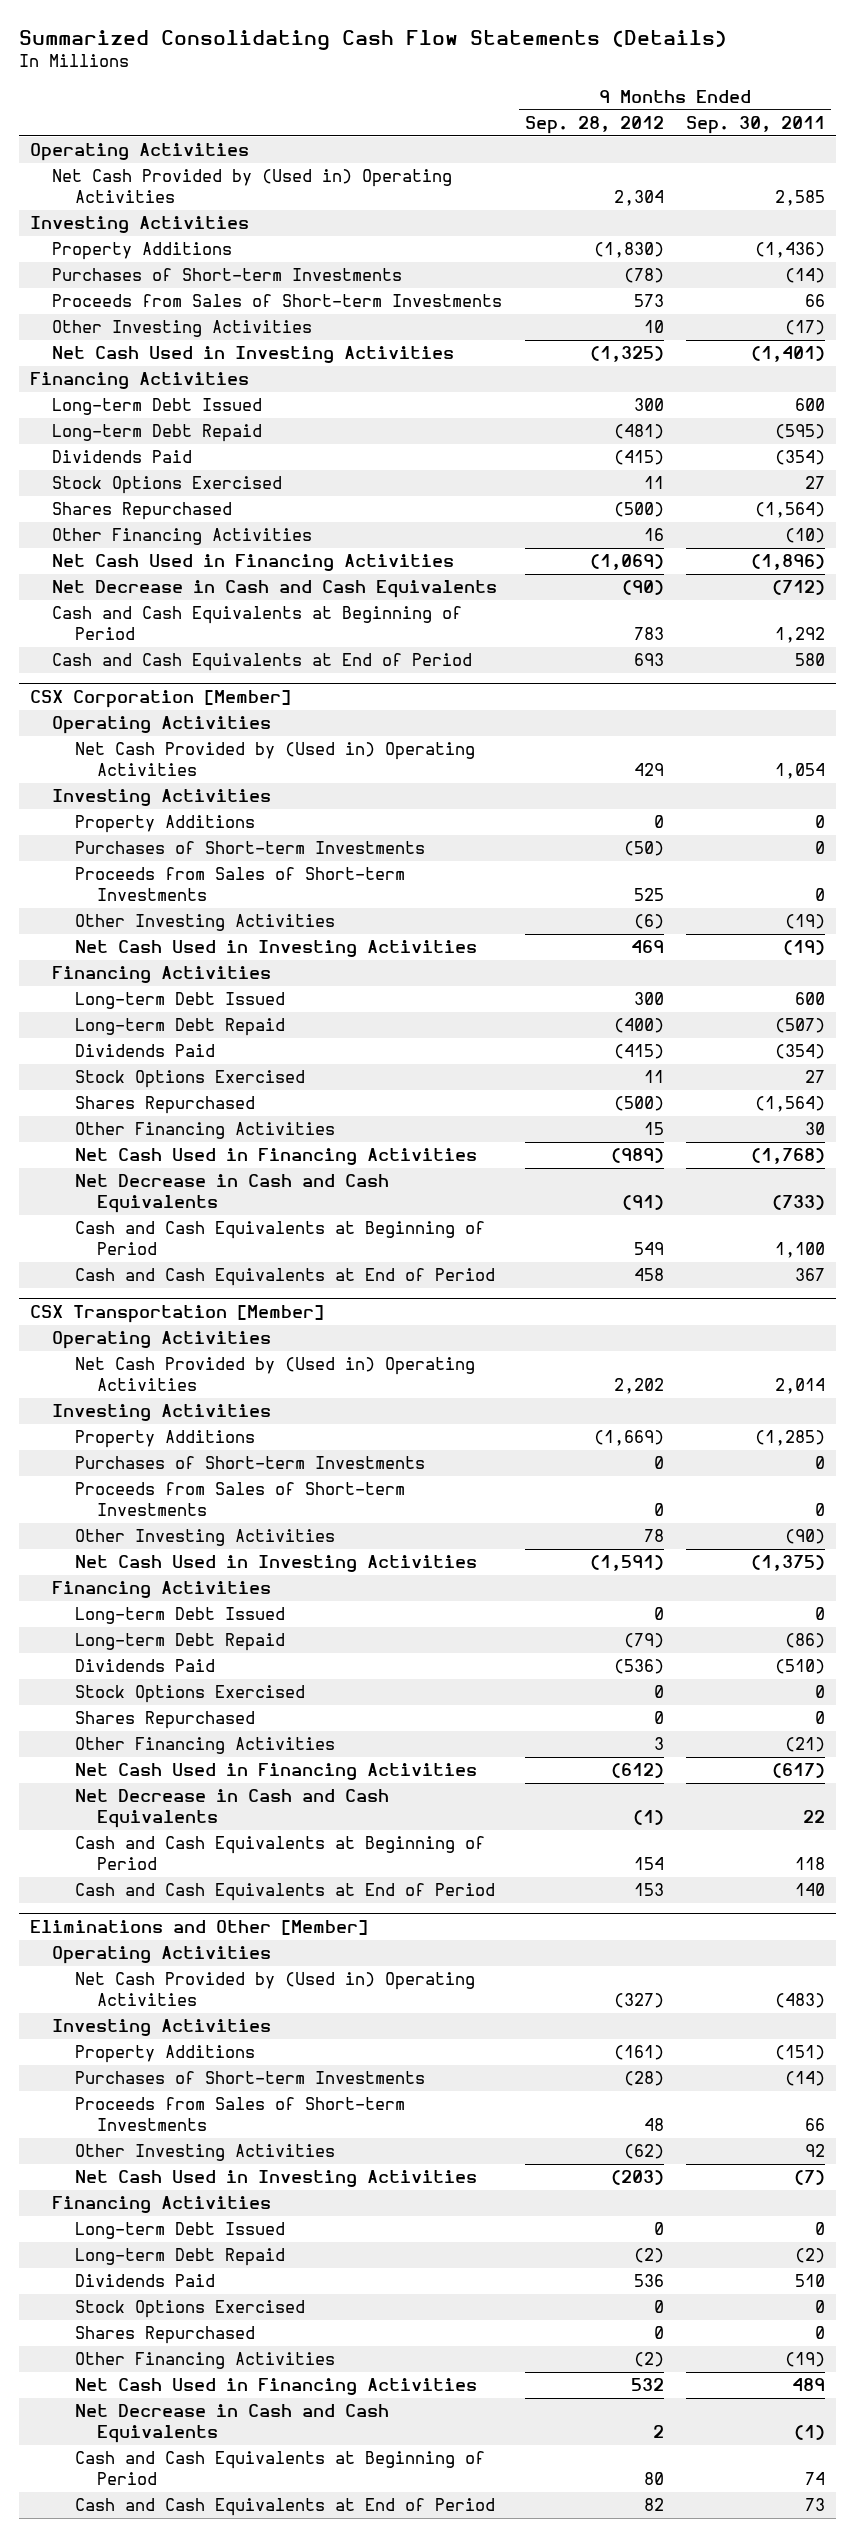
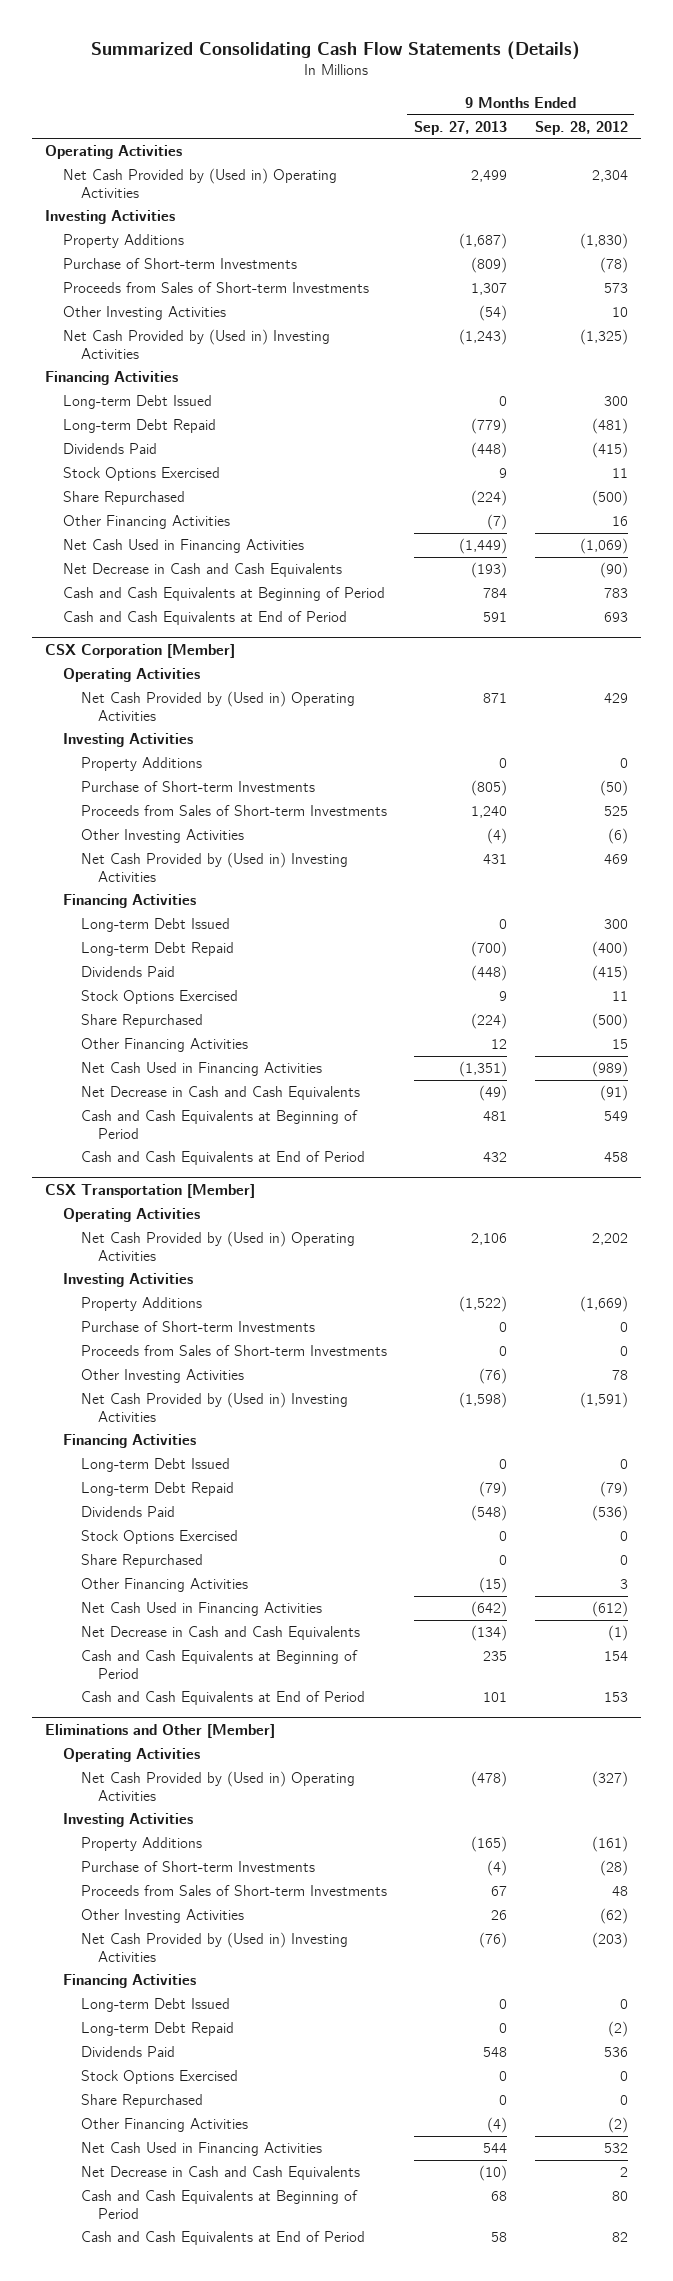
[686,116,826,135] Sep. 30, 2011 -> none
none -> [414,120,508,135] Sep. 27, 2013
[52,268,403,282] Purchases of Short-term Investments -> [62,258,297,270] Purchase of Short-term Investments
[52,346,455,364] Net Cash Used in Investing Activities -> [62,329,330,359] Net Cash Provided by (Used in) Investing Activities
[52,502,233,521] Shares Repurchased -> none
none -> [62,491,185,506] Share Repurchased
[74,841,425,855] Purchases of Short-term Investments -> [80,781,315,793] Purchase of Short-term Investments
[74,940,477,958] Net Cash Used in Investing Activities -> [80,852,348,882] Net Cash Provided by (Used in) Investing Activities
[74,1096,255,1115] Shares Repurchased -> none
none -> [80,1014,203,1029] Share Repurchased
[74,1456,425,1470] Purchases of Short-term Investments -> [80,1321,315,1333] Purchase of Short-term Investments
[74,1555,477,1573] Net Cash Used in Investing Activities -> [80,1392,348,1422] Net Cash Provided by (Used in) Investing Activities
[74,1711,255,1730] Shares Repurchased -> none
none -> [80,1554,203,1569] Share Repurchased
[74,2071,425,2085] Purchases of Short-term Investments -> [80,1861,315,1873] Purchase of Short-term Investments
[74,2170,477,2188] Net Cash Used in Investing Activities -> [80,1932,348,1962] Net Cash Provided by (Used in) Investing Activities
[74,2326,255,2345] Shares Repurchased -> none
none -> [80,2094,203,2109] Share Repurchased

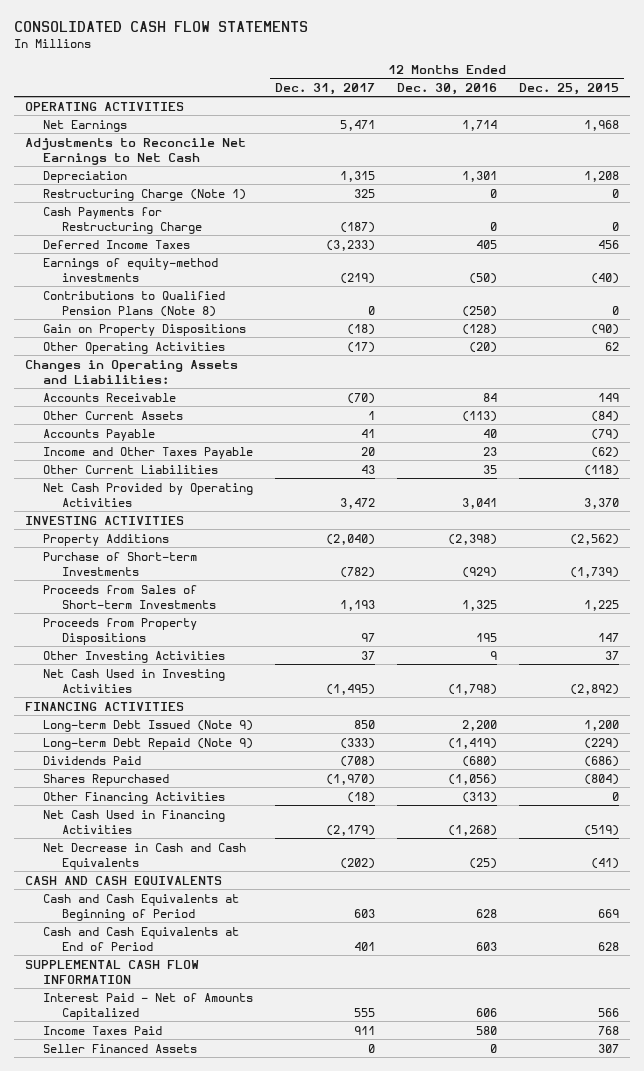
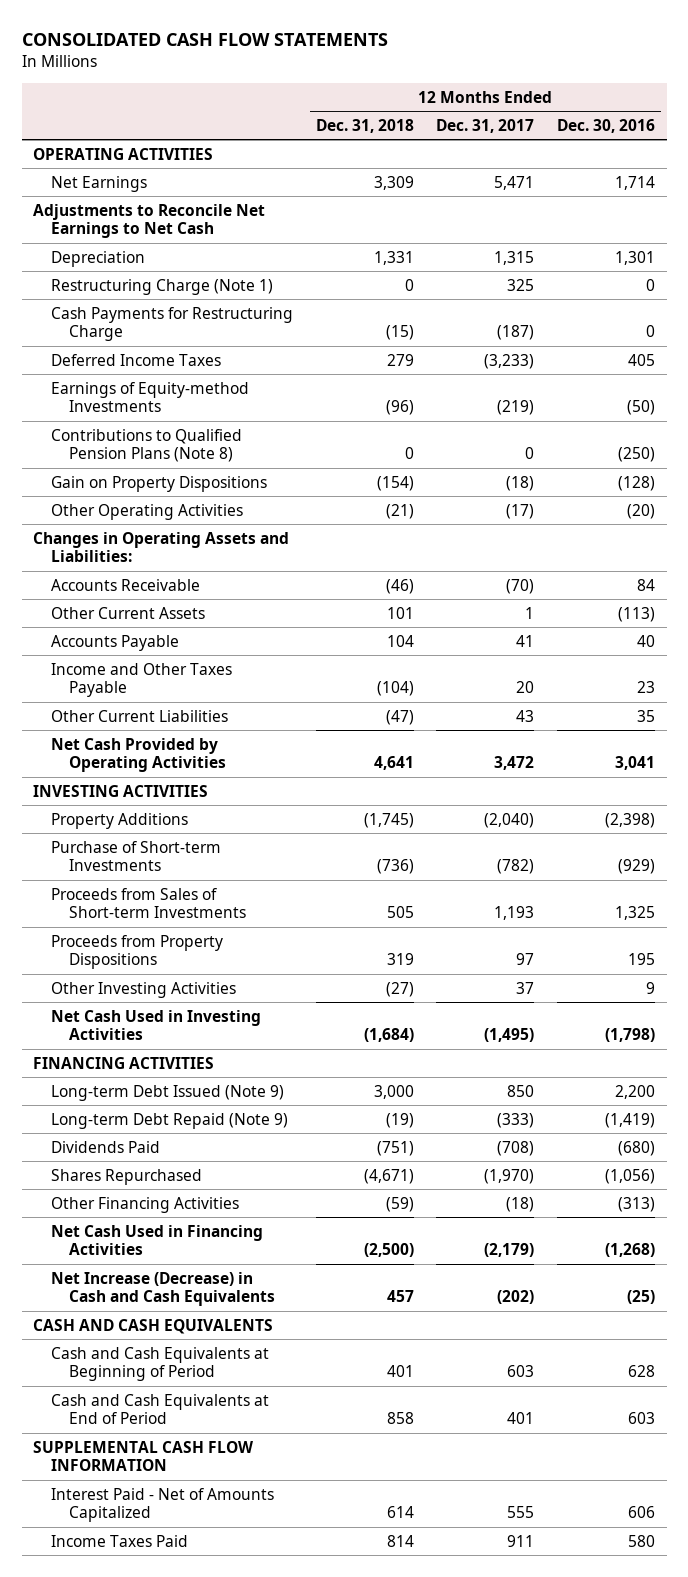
[518,82,619,95] Dec. 25, 2015 -> none
none -> [315,118,414,133] Dec. 31, 2018
[43,257,219,282] Earnings of equity-method investments -> [50,381,249,413] Earnings of Equity-method Investments
[43,842,247,870] Net Decrease in Cash and Cash Equivalents -> [50,1271,275,1307] Net Increase (Decrease) in Cash and Cash Equivalents
[43,1043,198,1053] Seller Financed Assets -> none

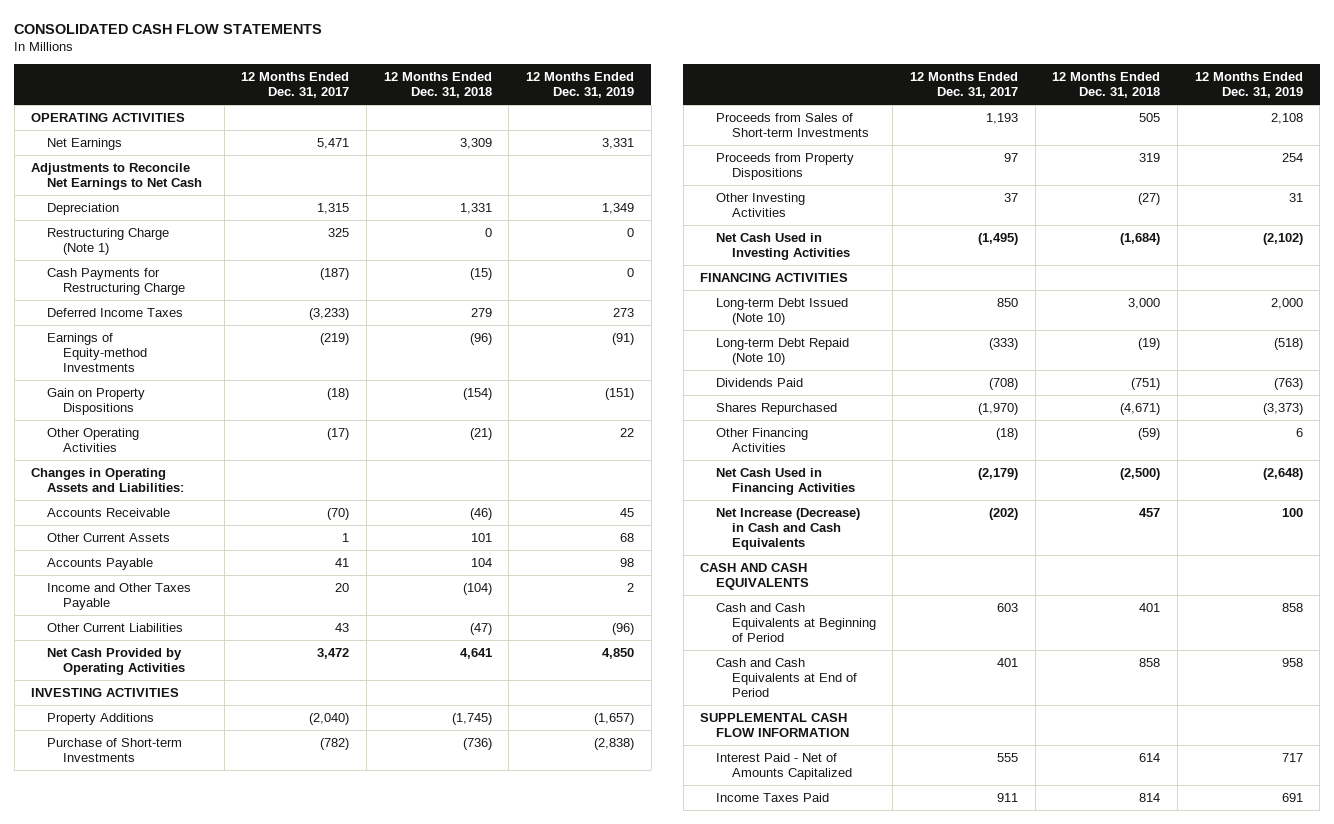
[557,118,656,133] Dec. 30, 2016 -> none
none -> [525,72,634,99] 12 Months Ended Dec. 31, 2019
[50,428,242,463] Contributions to Qualified Pension Plans (Note 8) -> none
[50,1084,284,1101] Long-term Debt Issued (Note 9) -> [716,297,849,325] Long-term Debt Issued (Note 10)
[50,1112,288,1129] Long-term Debt Repaid (Note 9) -> [716,337,850,365] Long-term Debt Repaid (Note 10)

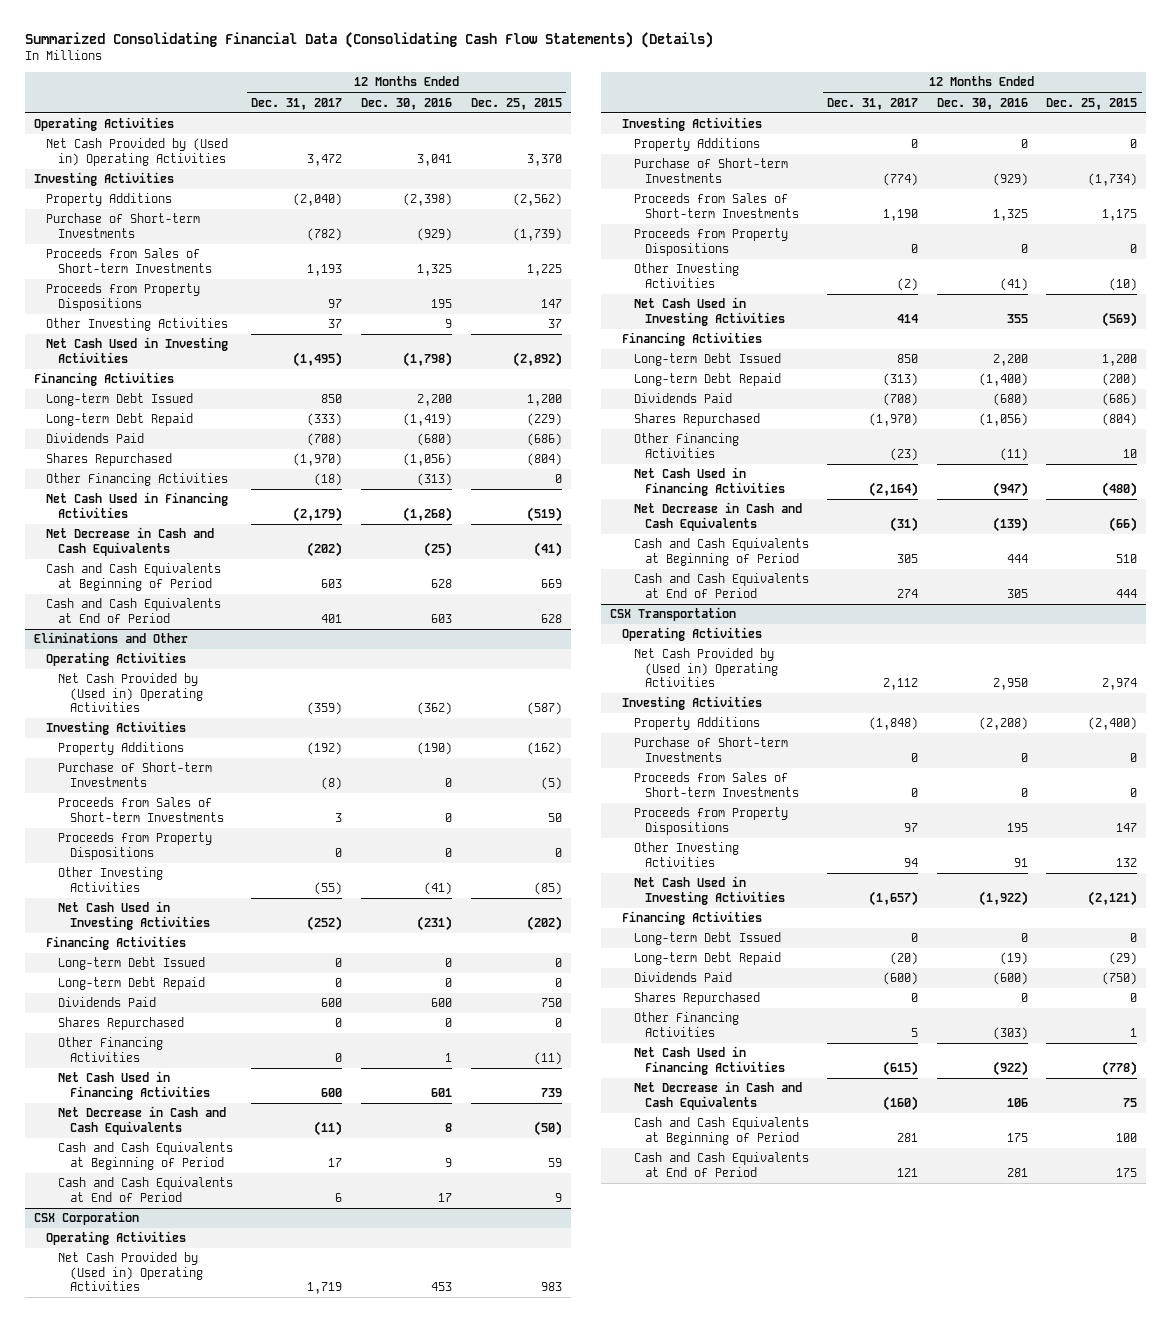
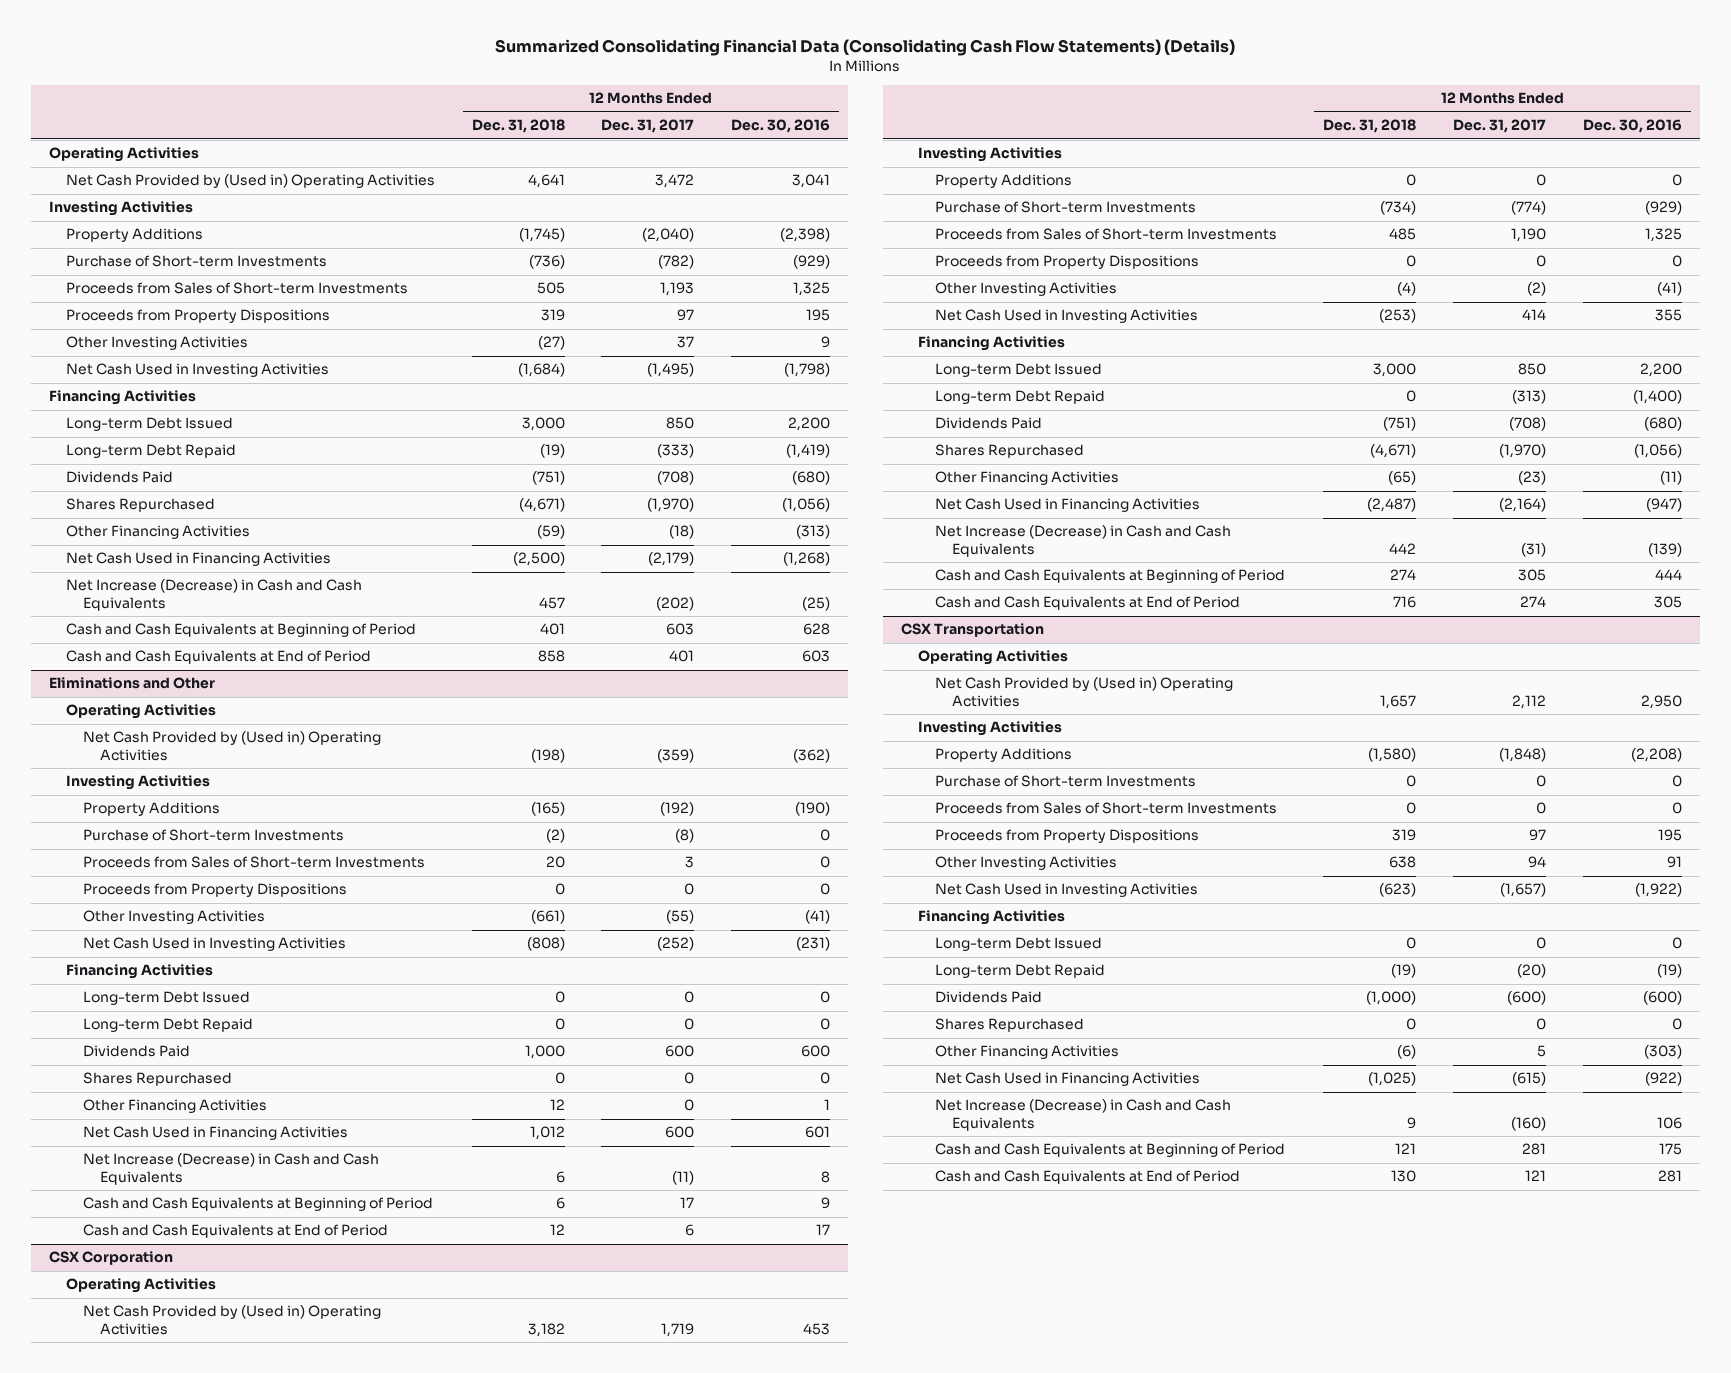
[470,97,562,110] Dec. 25, 2015 -> none
none -> [471,119,565,134] Dec. 31, 2018
[46,527,215,556] Net Decrease in Cash and Cash Equivalents -> [66,579,363,612] Net Increase (Decrease) in Cash and Cash Equivalents
[57,1106,226,1135] Net Decrease in Cash and Cash Equivalents -> [83,1153,380,1186] Net Increase (Decrease) in Cash and Cash Equivalents
[633,502,802,531] Net Decrease in Cash and Cash Equivalents -> [934,525,1231,558] Net Increase (Decrease) in Cash and Cash Equivalents
[633,1081,802,1110] Net Decrease in Cash and Cash Equivalents -> [934,1099,1231,1132] Net Increase (Decrease) in Cash and Cash Equivalents

